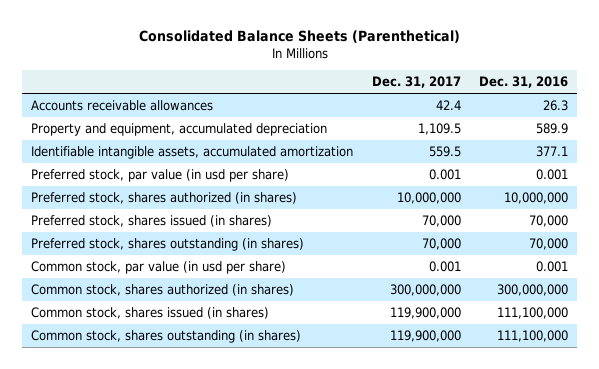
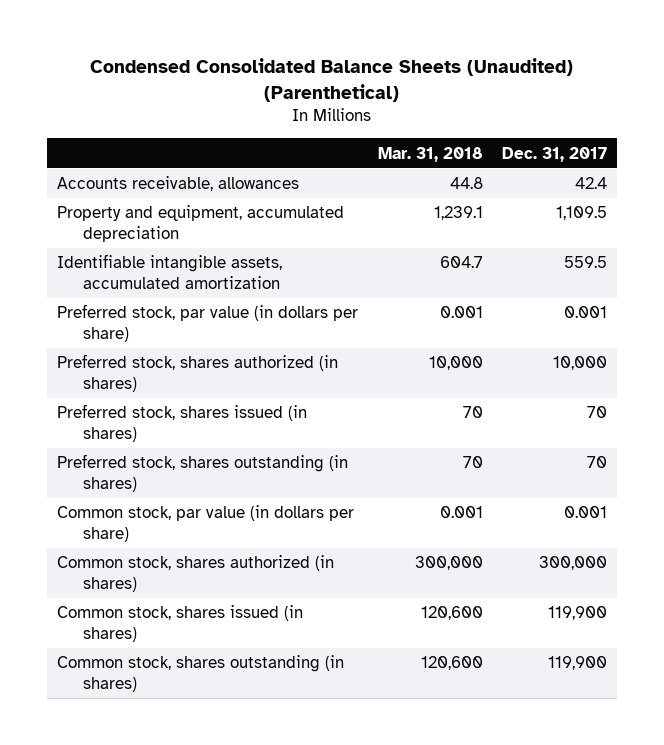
[138,30,460,44] Consolidated Balance Sheets (Parenthetical) -> [90,58,574,102] Condensed Consolidated Balance Sheets (Unaudited) (Parenthetical)
[479,75,569,88] Dec. 31, 2016 -> none
none -> [377,146,483,162] Mar. 31, 2018
[31,100,214,112] Accounts receivable allowances -> [56,176,299,192] Accounts receivable, allowances
[31,169,290,183] Preferred stock, par value (in usd per share) -> [56,304,358,343] Preferred stock, par value (in dollars per share)
[396,192,461,205] 10,000,000 -> [553,356,608,371] 10,000
[421,215,461,228] 70,000 -> [587,406,608,419] 70
[421,238,461,251] 70,000 -> [587,456,608,469] 70
[31,261,287,275] Common stock, par value (in usd per share) -> [56,505,354,543] Common stock, par value (in dollars per share)
[389,284,461,297] 300,000,000 -> [539,556,608,571] 300,000
[389,307,461,320] 119,900,000 -> [548,606,608,621] 119,900
[389,330,461,343] 119,900,000 -> [548,656,608,671] 119,900

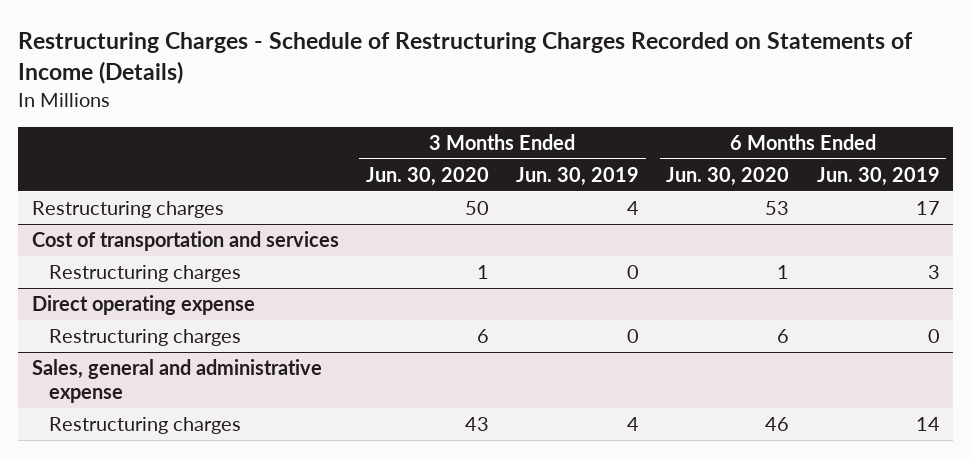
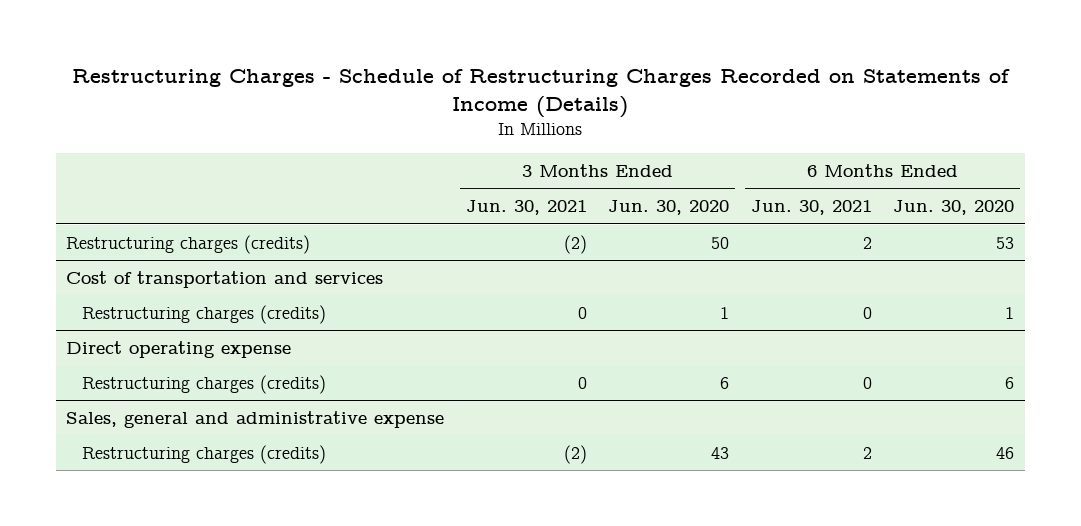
[516,167,640,187] Jun. 30, 2019 -> none
[816,167,940,187] Jun. 30, 2019 -> none
none -> [465,200,587,216] Jun. 30, 2021
none -> [750,200,872,216] Jun. 30, 2021
[31,201,224,219] Restructuring charges -> [66,234,311,254] Restructuring charges (credits)
[49,265,242,283] Restructuring charges -> [81,304,326,324] Restructuring charges (credits)
[49,329,242,347] Restructuring charges -> [81,374,326,394] Restructuring charges (credits)
[49,417,242,435] Restructuring charges -> [81,444,326,464] Restructuring charges (credits)

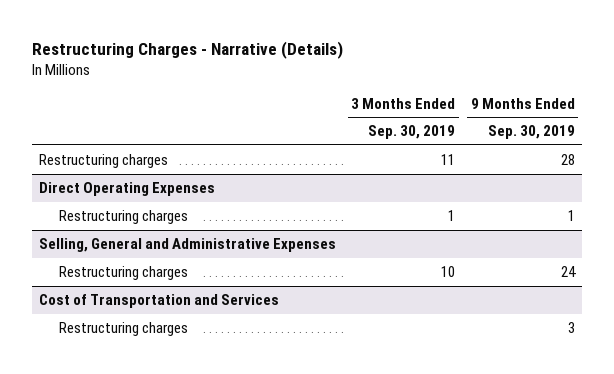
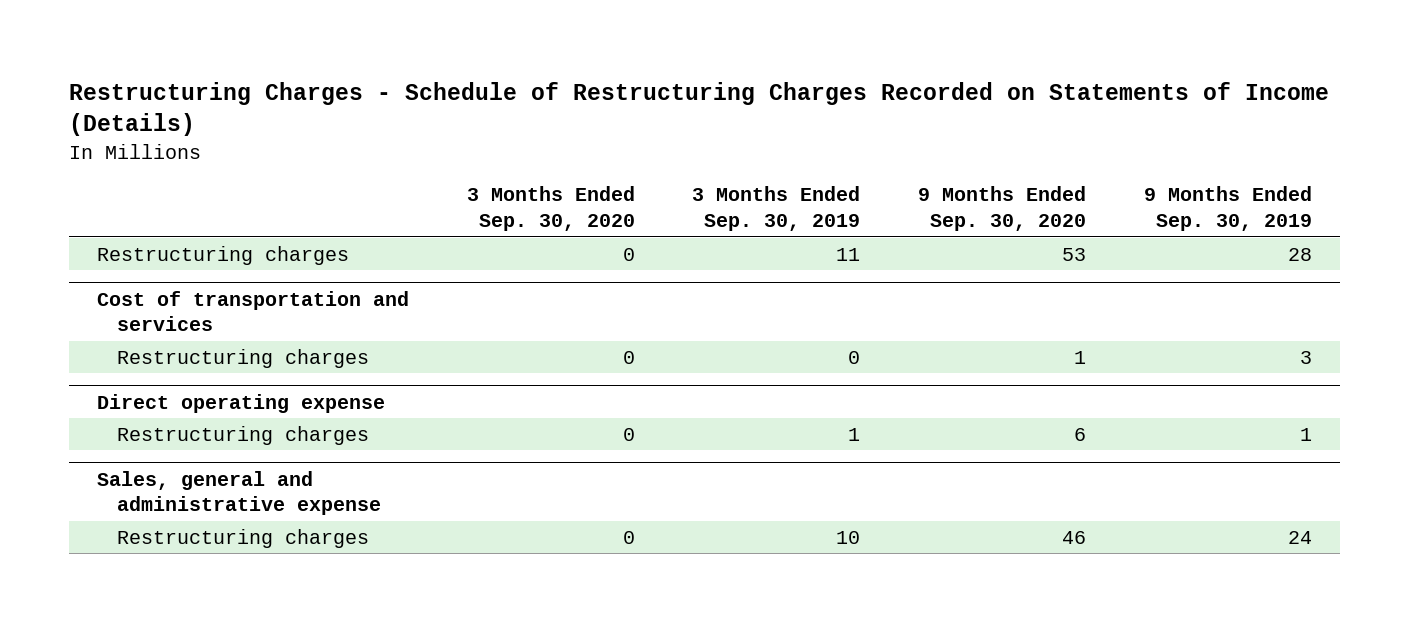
[31,40,343,59] Restructuring Charges - Narrative (Details) -> [68,81,1329,137] Restructuring Charges - Schedule of Restructuring Charges Recorded on Statements of Income (Details)
none -> [466,186,635,232] 3 Months Ended Sep. 30, 2020
none -> [918,186,1087,232] 9 Months Ended Sep. 30, 2020
none -> [97,290,410,332] Cost of transportation and services
none -> [116,348,369,368] Restructuring charges
[39,182,216,197] Direct Operating Expenses -> [97,393,386,413] Direct operating expense
[39,238,337,253] Selling, General and Administrative Expenses -> [97,470,381,516] Sales, general and administrative expense
[39,294,280,309] Cost of Transportation and Services -> none
[59,322,189,337] Restructuring charges -> none

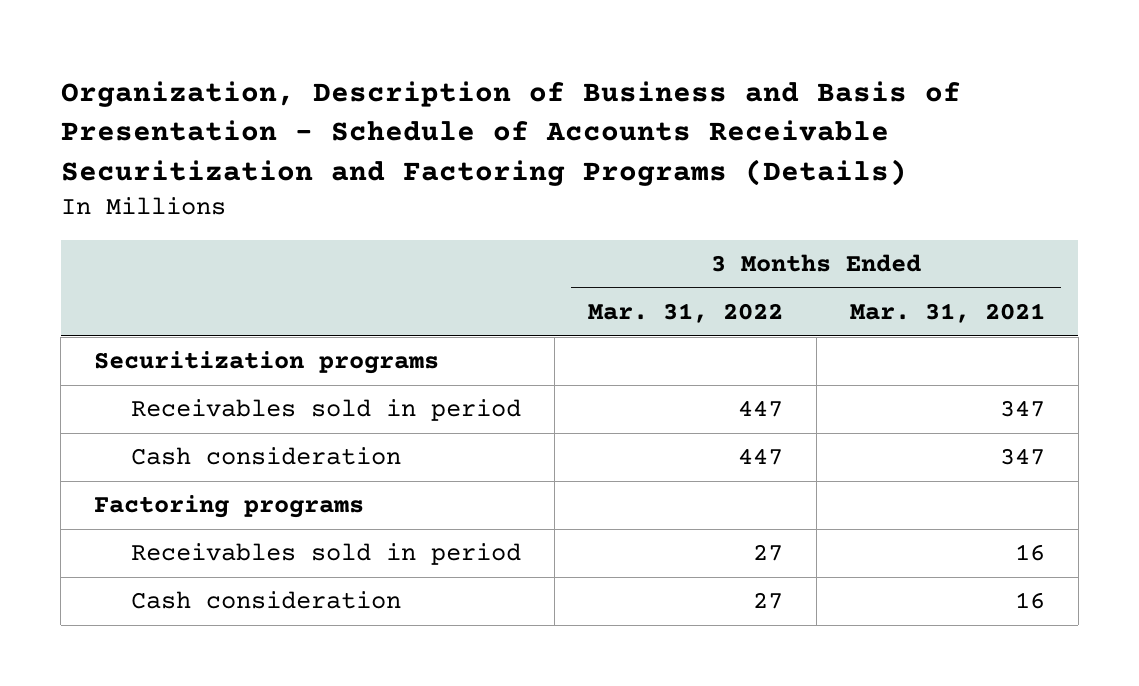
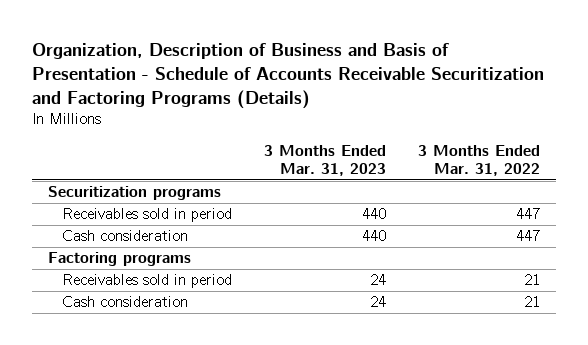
[849,303,1045,324] Mar. 31, 2021 -> none
none -> [264,144,387,177] 3 Months Ended Mar. 31, 2023
[753,544,784,562] 27 -> [523,274,540,286] 21
[753,592,784,610] 27 -> [523,296,540,308] 21

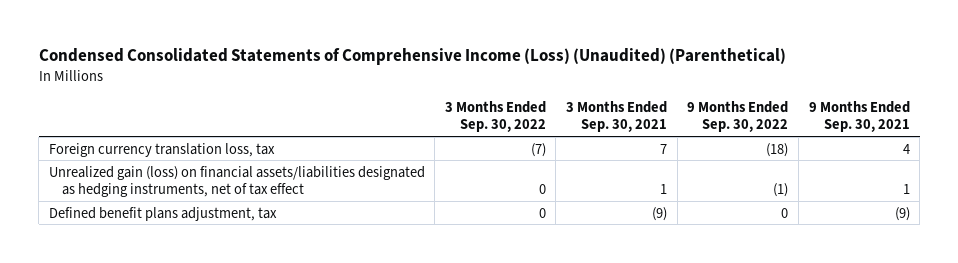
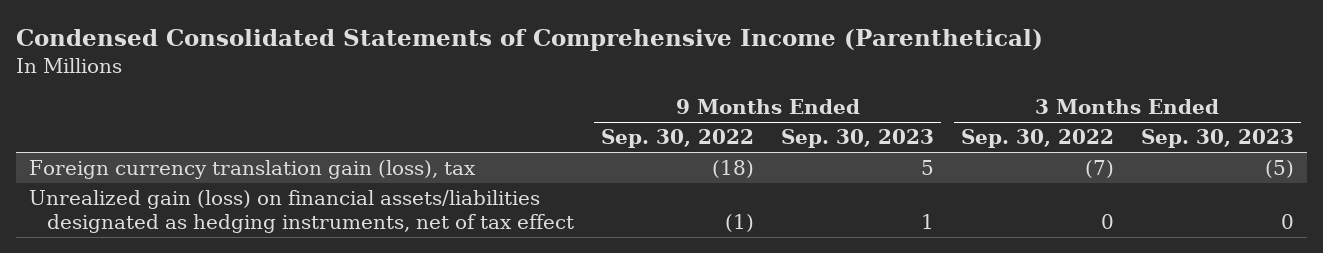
[38,48,786,66] Condensed Consolidated Statements of Comprehensive Income (Loss) (Unaudited) (Parenthetical) -> [15,29,1043,52] Condensed Consolidated Statements of Comprehensive Income (Parenthetical)
[566,101,668,133] 3 Months Ended Sep. 30, 2021 -> none
[808,101,910,133] 9 Months Ended Sep. 30, 2021 -> none
none -> [781,129,935,149] Sep. 30, 2023
none -> [1140,129,1294,149] Sep. 30, 2023
[48,142,275,157] Foreign currency translation loss, tax -> [29,160,477,180] Foreign currency translation gain (loss), tax
[48,206,277,221] Defined benefit plans adjustment, tax -> none

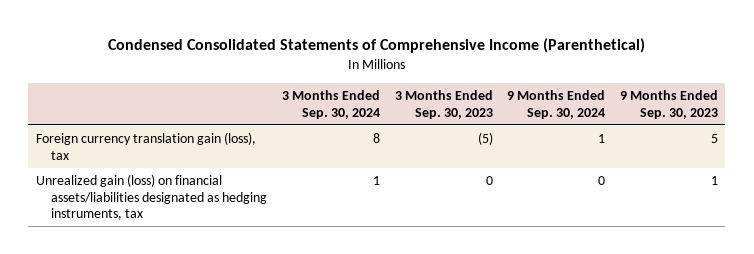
[601,129,755,149] Sep. 30, 2022 -> none
[961,129,1115,149] Sep. 30, 2022 -> none
none -> [282,90,381,119] 3 Months Ended Sep. 30, 2024
none -> [507,90,606,119] 9 Months Ended Sep. 30, 2024
[29,190,575,233] Unrealized gain (loss) on financial assets/liabilities designated as hedging instruments, net of tax effect -> [35,174,268,221] Unrealized gain (loss) on financial assets/liabilities designated as hedging instruments, tax

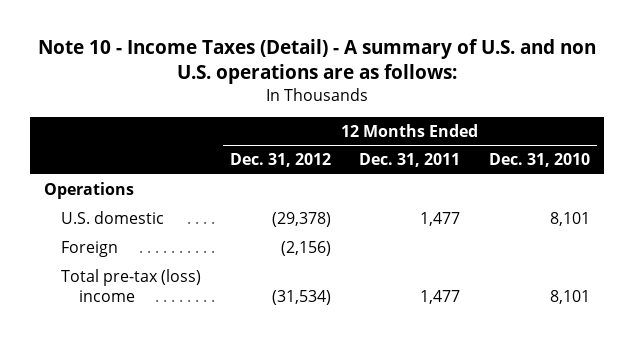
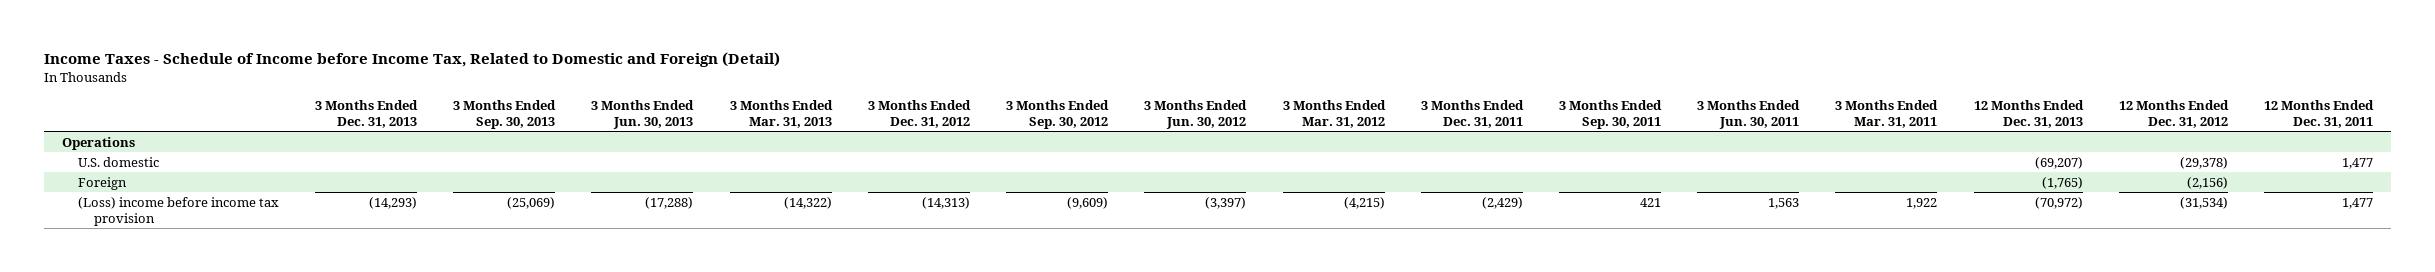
[37,39,596,85] Note 10 - Income Taxes (Detail) - A summary of U.S. and non U.S. operations are as follows: -> [43,52,780,68] Income Taxes - Schedule of Income before Income Tax, Related to Domestic and Foreign (Detail)
[488,153,590,168] Dec. 31, 2010 -> none
none -> [315,99,419,128] 3 Months Ended Dec. 31, 2013
none -> [453,99,557,129] 3 Months Ended Sep. 30, 2013
none -> [591,99,695,129] 3 Months Ended Jun. 30, 2013
none -> [729,99,833,128] 3 Months Ended Mar. 31, 2013
none -> [867,99,971,128] 3 Months Ended Dec. 31, 2012
none -> [1006,99,1110,129] 3 Months Ended Sep. 30, 2012
none -> [1144,99,1248,129] 3 Months Ended Jun. 30, 2012
none -> [1282,99,1386,128] 3 Months Ended Mar. 31, 2012
none -> [1420,99,1524,128] 3 Months Ended Dec. 31, 2011
none -> [1558,99,1662,129] 3 Months Ended Sep. 30, 2011
none -> [1697,99,1801,129] 3 Months Ended Jun. 30, 2011
none -> [1835,99,1939,128] 3 Months Ended Mar. 31, 2011
none -> [1973,99,2084,128] 12 Months Ended Dec. 31, 2013
[61,268,202,302] Total pre-tax (loss) income -> [77,196,279,226] (Loss) income before income tax provision

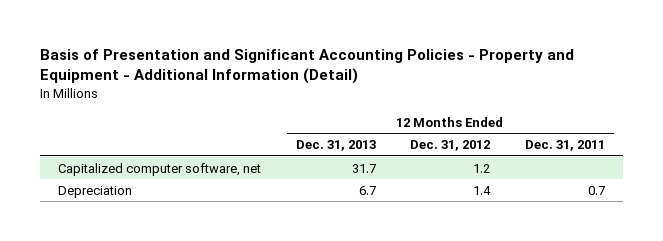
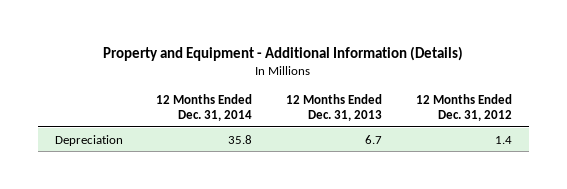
[40,49,575,85] Basis of Presentation and Significant Accounting Policies - Property and Equipment - Additional Information (Detail) -> [103,45,464,61] Property and Equipment - Additional Information (Details)
[525,140,606,152] Dec. 31, 2011 -> none
none -> [156,93,253,122] 12 Months Ended Dec. 31, 2014
[57,162,261,176] Capitalized computer software, net -> none

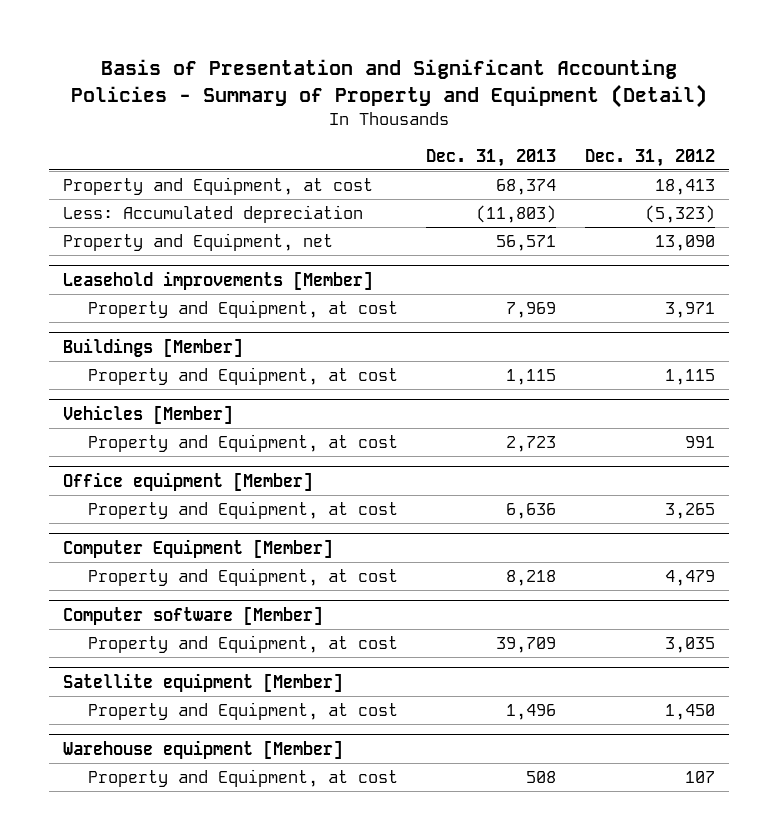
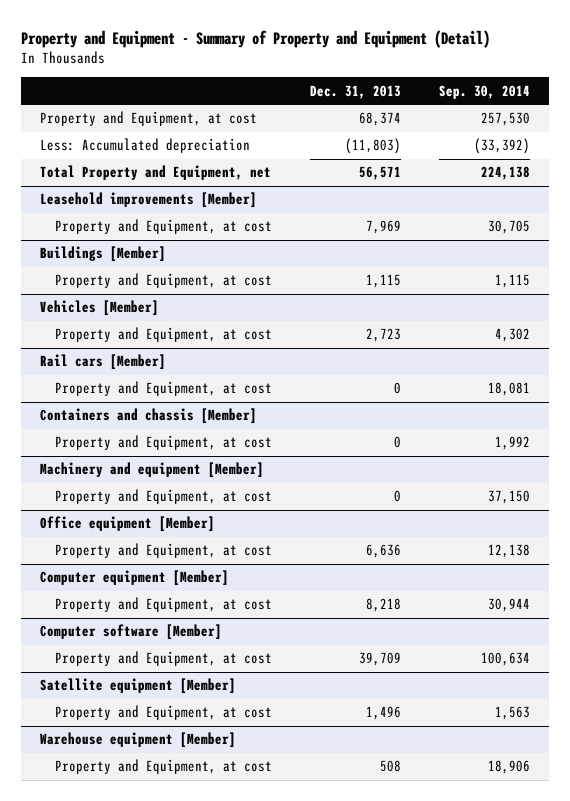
[71,59,708,108] Basis of Presentation and Significant Accounting Policies - Summary of Property and Equipment (Detail) -> [21,29,491,48] Property and Equipment - Summary of Property and Equipment (Detail)
[584,148,715,167] Dec. 31, 2012 -> none
none -> [438,84,530,99] Sep. 30, 2014
[63,233,334,252] Property and Equipment, net -> [40,165,272,181] Total Property and Equipment, net
none -> [40,354,167,371] Rail cars [Member]
none -> [55,381,273,397] Property and Equipment, at cost
none -> [40,408,258,425] Containers and chassis [Member]
none -> [55,435,273,451] Property and Equipment, at cost
none -> [40,462,265,479] Machinery and equipment [Member]
none -> [55,489,273,505] Property and Equipment, at cost
[63,538,334,558] Computer Equipment [Member] -> [40,570,230,587] Computer equipment [Member]

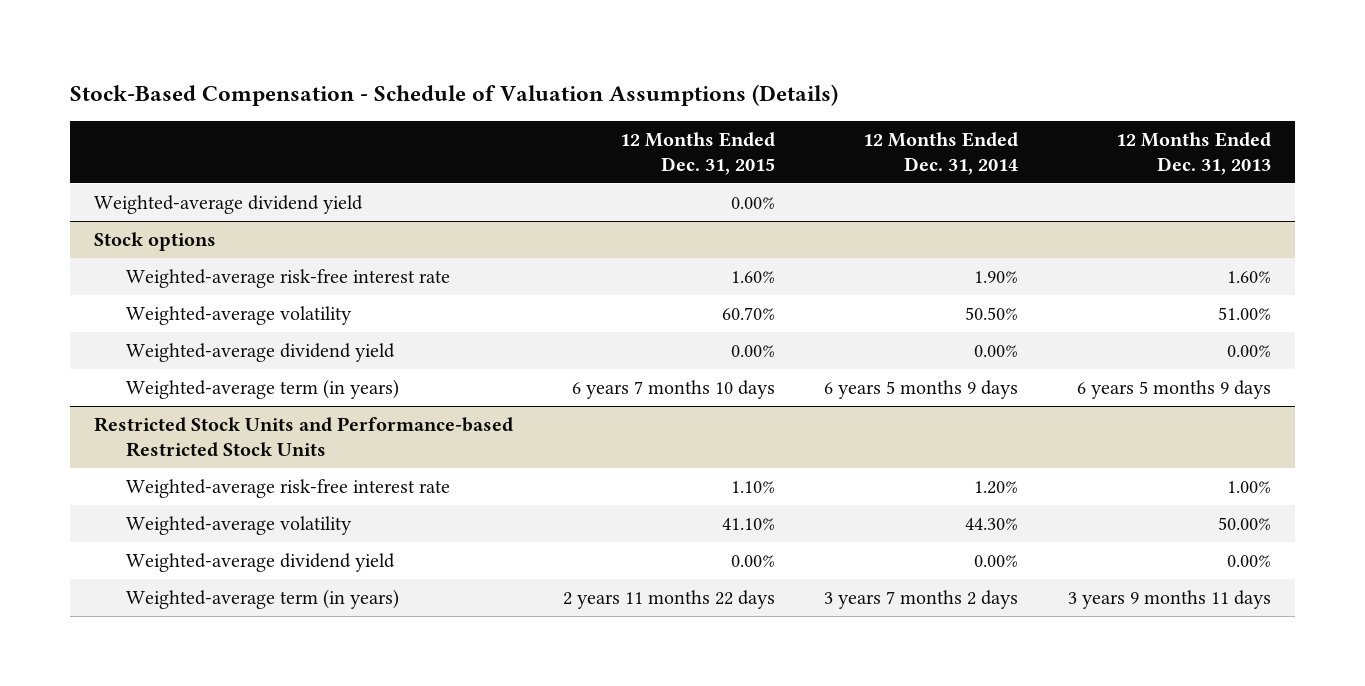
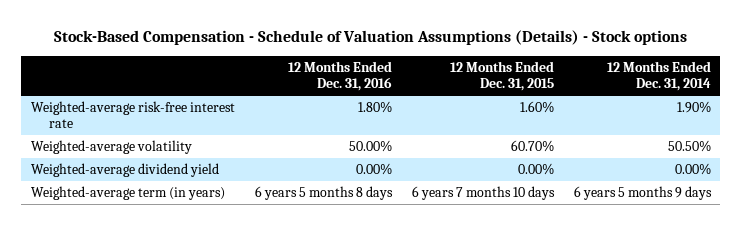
[69,83,838,106] Stock-Based Compensation - Schedule of Valuation Assumptions (Details) -> [53,30,687,46] Stock-Based Compensation - Schedule of Valuation Assumptions (Details) - Stock options
[1115,131,1271,175] 12 Months Ended Dec. 31, 2013 -> none
none -> [288,61,393,92] 12 Months Ended Dec. 31, 2016
[94,194,364,214] Weighted-average dividend yield -> none
[94,231,217,251] Stock options -> none
[94,416,514,457] Restricted Stock Units and Performance-based Restricted Stock Units -> none
[125,478,450,498] Weighted-average risk-free interest rate -> none
[125,515,352,535] Weighted-average volatility -> none
[125,552,395,572] Weighted-average dividend yield -> none
[125,588,399,609] Weighted-average term (in years) -> none

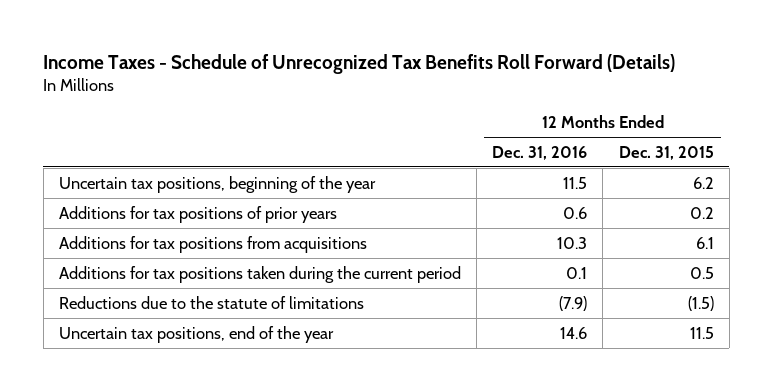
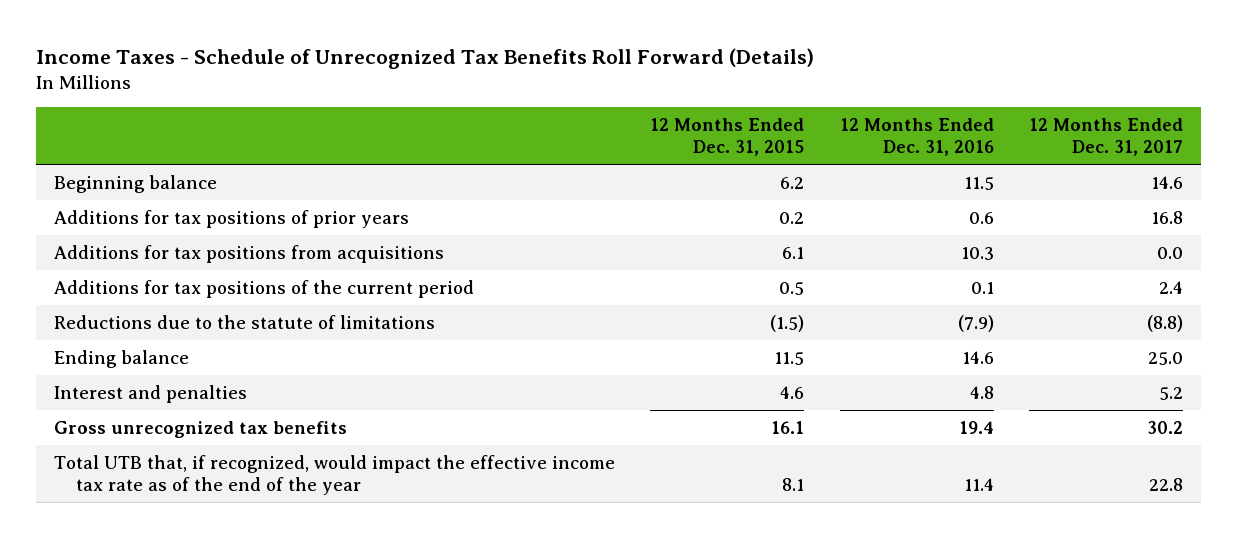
none -> [1029,118,1184,157] 12 Months Ended Dec. 31, 2017
[59,175,377,193] Uncertain tax positions, beginning of the year -> [53,174,217,193] Beginning balance
[59,265,462,283] Additions for tax positions taken during the current period -> [53,279,474,298] Additions for tax positions of the current period
[59,325,335,343] Uncertain tax positions, end of the year -> [53,349,189,368] Ending balance
none -> [53,384,247,403] Interest and penalties
none -> [53,420,347,438] Gross unrecognized tax benefits
none -> [53,454,615,495] Total UTB that, if recognized, would impact the effective income tax rate as of the end of the year

